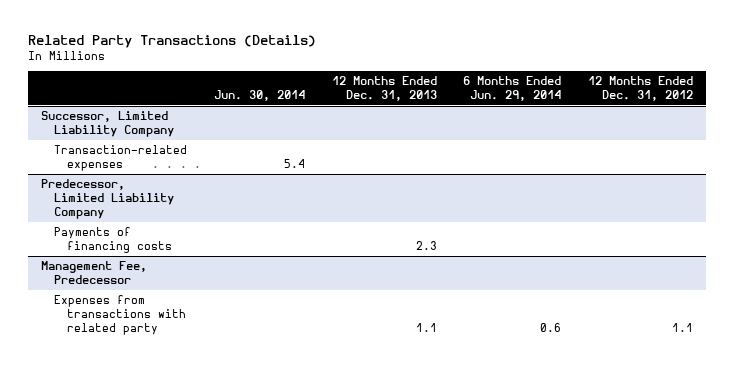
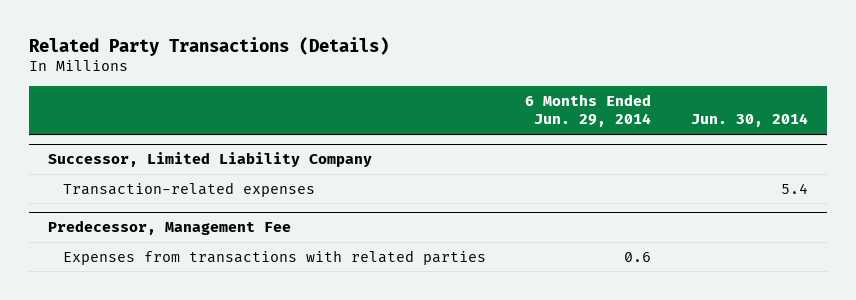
[331,76,437,102] 12 Months Ended Dec. 31, 2013 -> none
[587,76,693,102] 12 Months Ended Dec. 31, 2012 -> none
[41,179,175,219] Predecessor, Limited Liability Company -> none
[54,227,173,254] Payments of financing costs -> none
[41,261,148,285] Management Fee, Predecessor -> [48,220,292,236] Predecessor, Management Fee
[54,295,187,335] Expenses from transactions with related party -> [62,249,486,265] Expenses from transactions with related parties

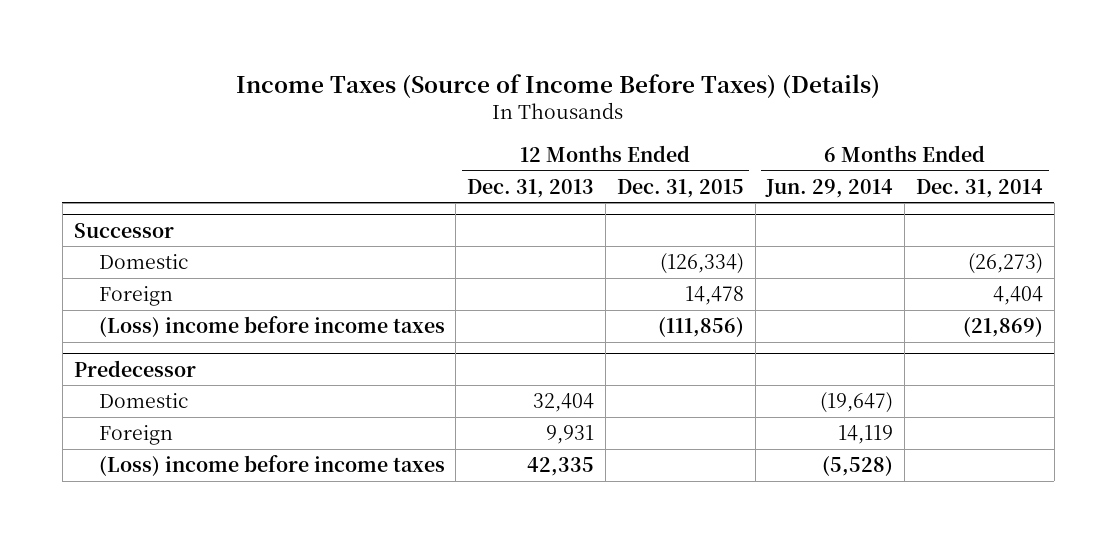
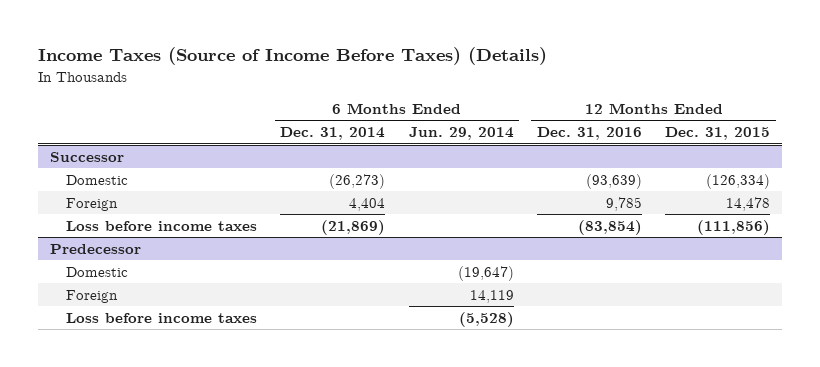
[467,178,595,198] Dec. 31, 2013 -> none
none -> [536,127,642,141] Dec. 31, 2016
[98,315,445,337] (Loss) income before income taxes -> [66,220,258,231] Loss before income taxes
[98,454,445,476] (Loss) income before income taxes -> [66,312,258,323] Loss before income taxes

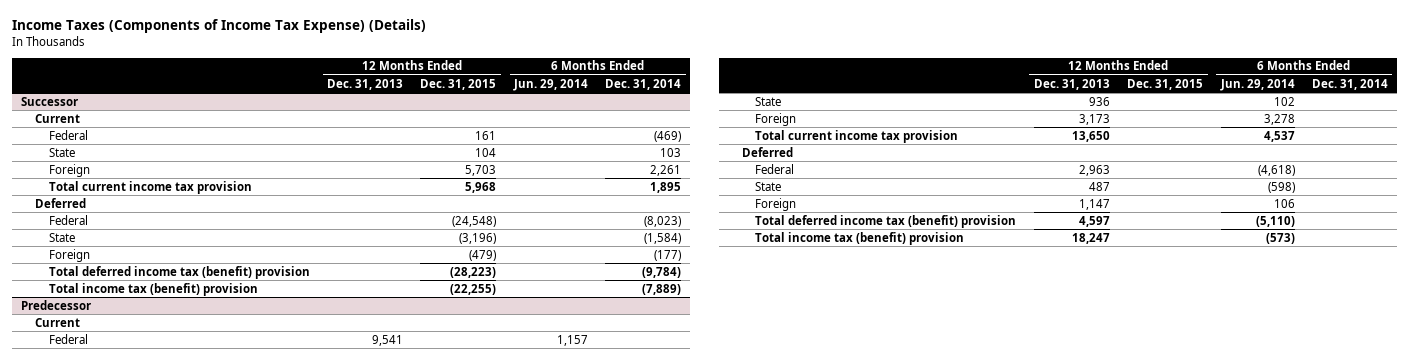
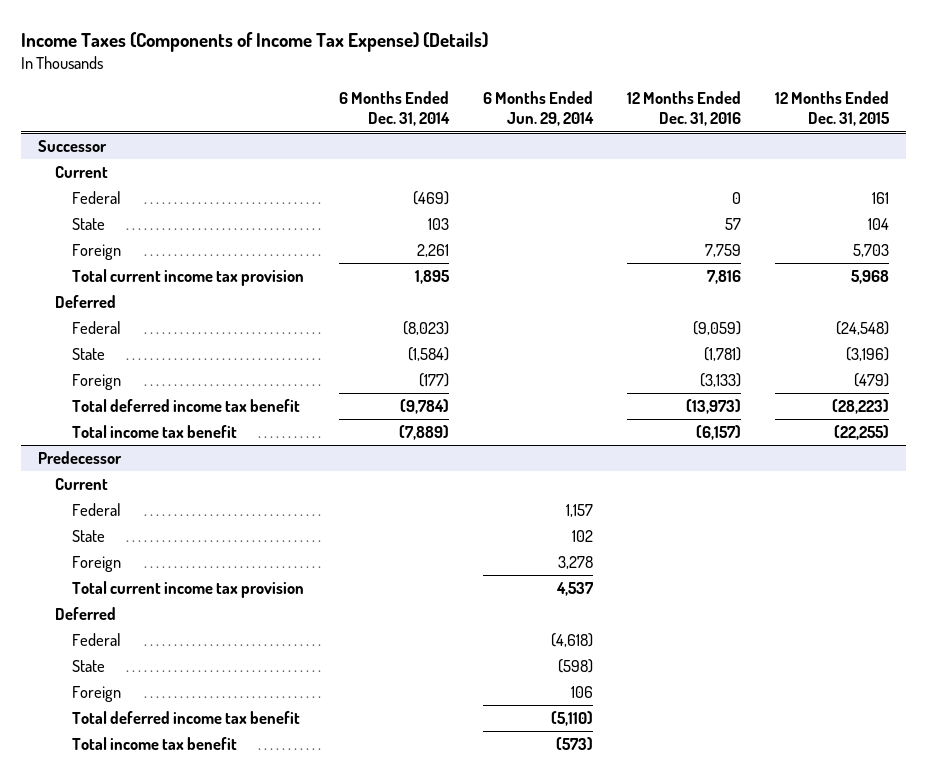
[327,78,404,90] Dec. 31, 2013 -> none
none -> [626,91,741,127] 12 Months Ended Dec. 31, 2016
[48,265,310,279] Total deferred income tax (benefit) provision -> [72,399,301,413] Total deferred income tax benefit
[48,282,258,296] Total income tax (benefit) provision -> [72,425,238,439] Total income tax benefit
[755,214,1017,228] Total deferred income tax (benefit) provision -> [72,711,301,725] Total deferred income tax benefit
[755,231,965,245] Total income tax (benefit) provision -> [72,737,238,751] Total income tax benefit

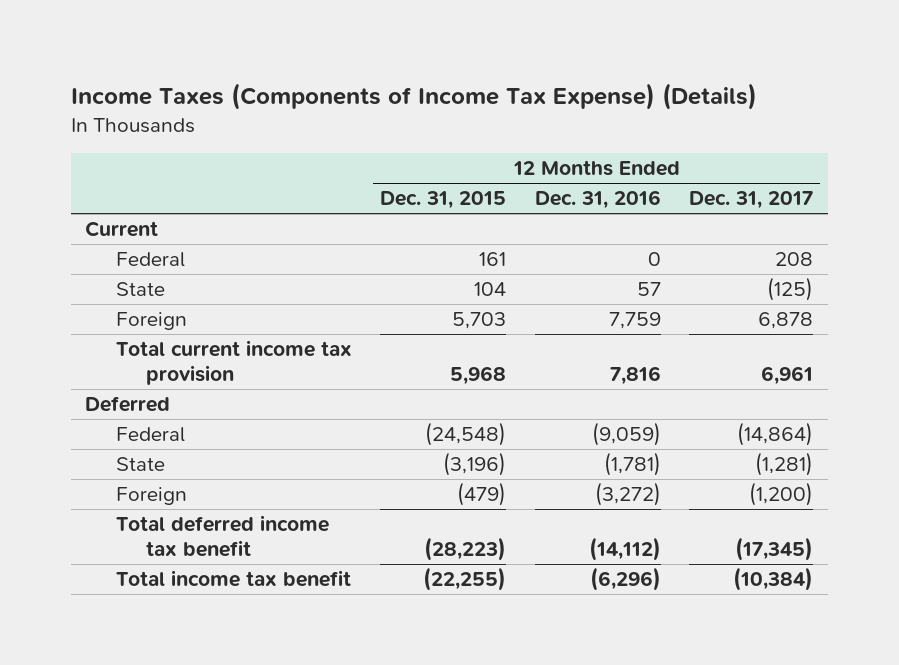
[338,91,450,127] 6 Months Ended Dec. 31, 2014 -> none
[482,91,594,127] 6 Months Ended Jun. 29, 2014 -> none
none -> [689,191,814,210] Dec. 31, 2017
[38,140,108,153] Successor -> none
[38,451,123,465] Predecessor -> none
[55,478,109,491] Current -> none
[72,503,122,517] Federal -> none
[72,530,106,543] State -> none
[72,556,122,573] Foreign -> none
[72,581,305,599] Total current income tax provision -> none
[55,607,117,621] Deferred -> none
[72,633,122,647] Federal -> none
[72,660,106,673] State -> none
[72,686,122,703] Foreign -> none
[72,711,301,725] Total deferred income tax benefit -> none
[72,737,238,751] Total income tax benefit -> none
[699,373,741,388] (3,133) -> [594,482,661,507] (3,272)
[685,399,741,415] (13,973) -> [588,537,661,562] (14,112)
[695,425,741,441] (6,157) -> [589,567,661,592] (6,296)

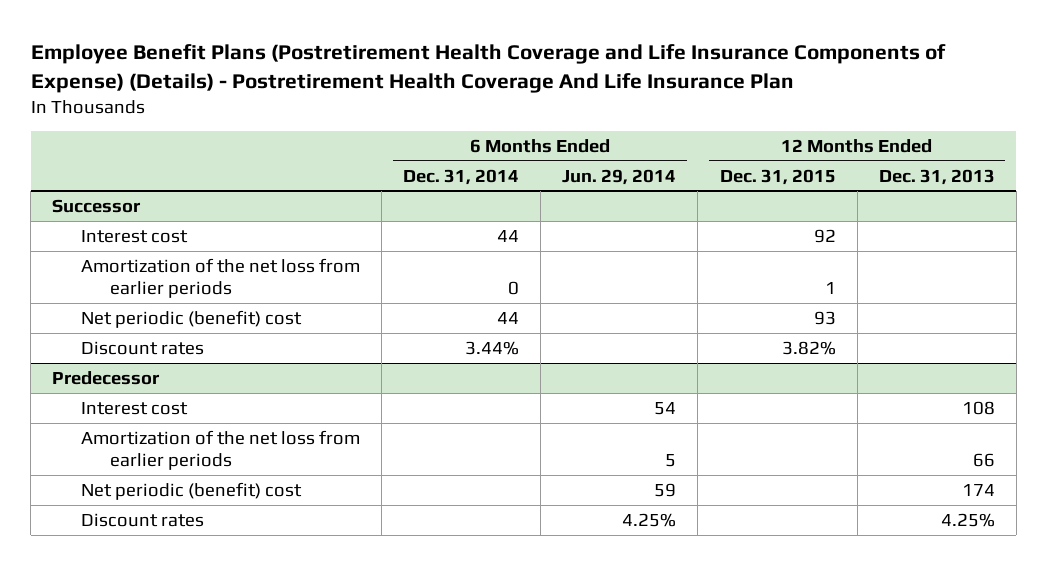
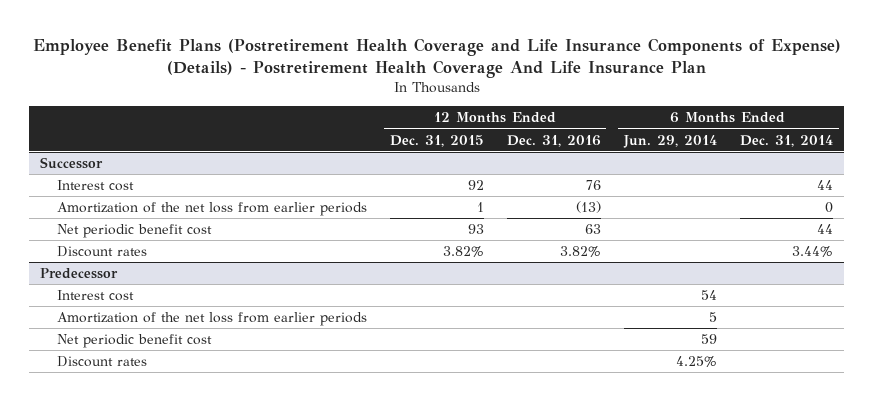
[878,168,995,185] Dec. 31, 2013 -> none
none -> [506,134,601,147] Dec. 31, 2016
[81,309,303,328] Net periodic (benefit) cost -> [56,224,212,239] Net periodic benefit cost
[81,481,303,500] Net periodic (benefit) cost -> [56,334,212,349] Net periodic benefit cost

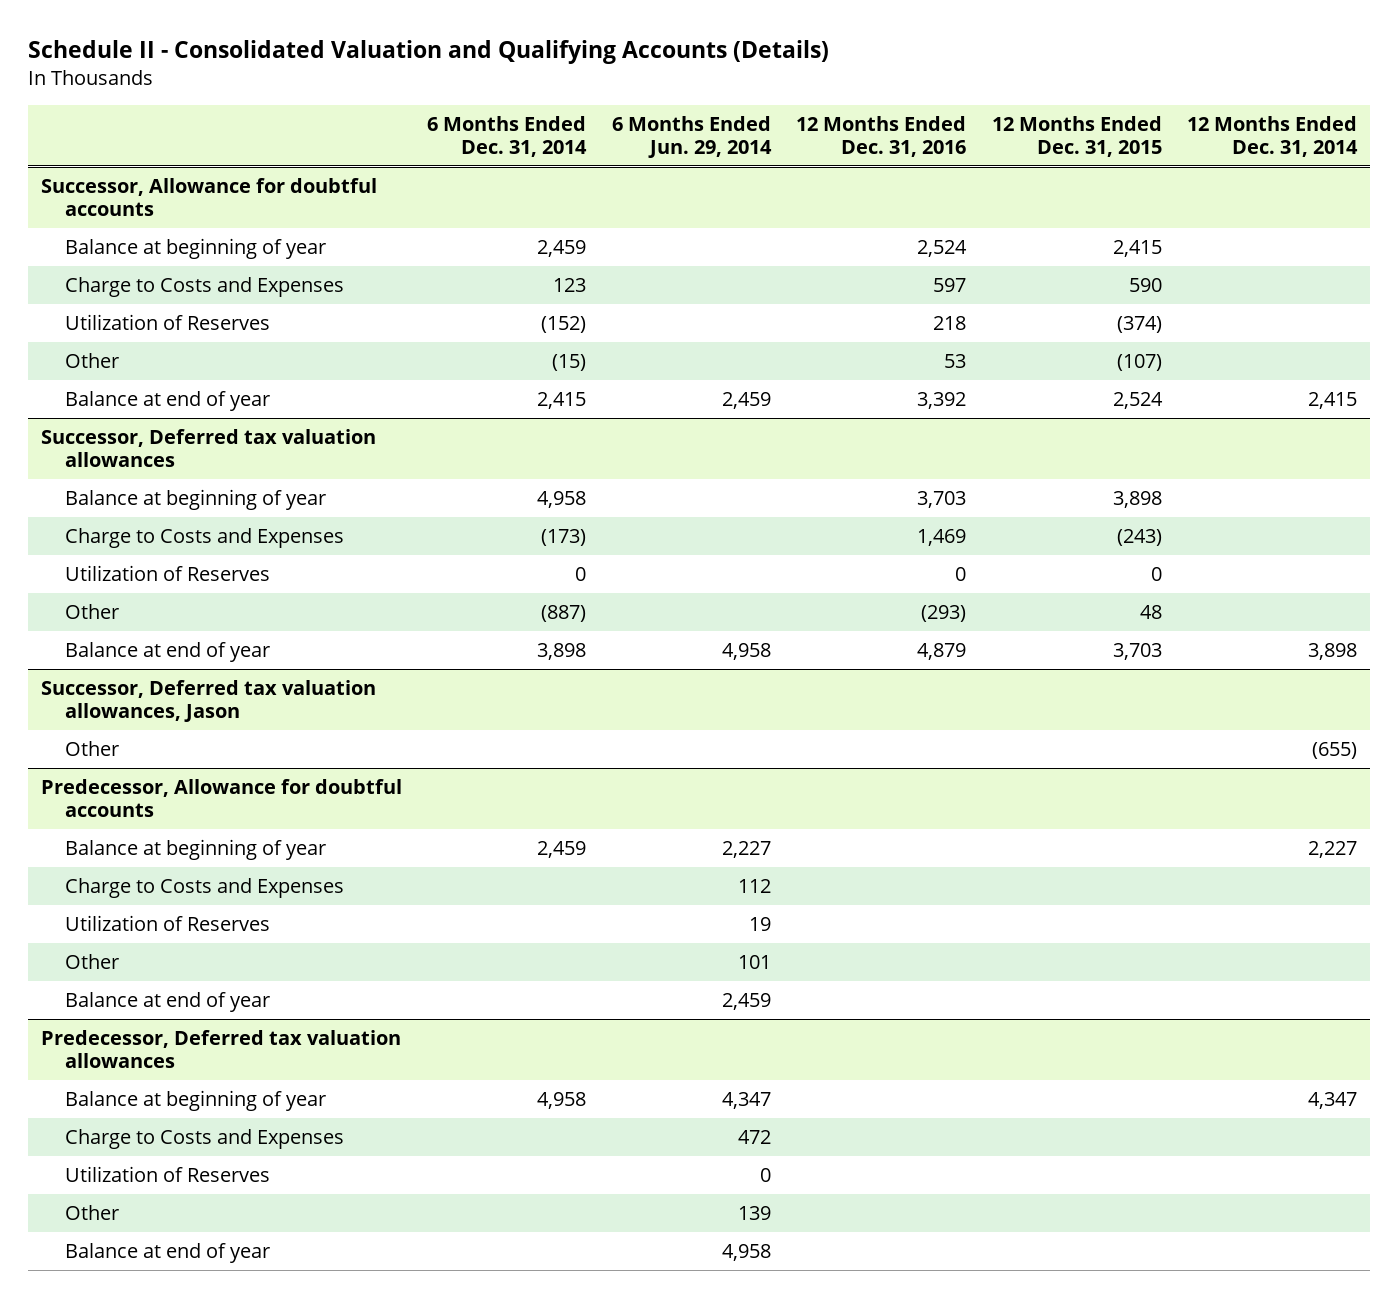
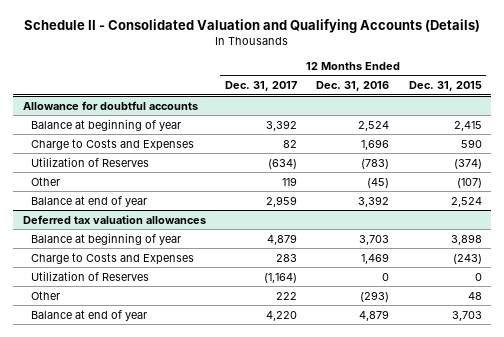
[427,115,588,157] 6 Months Ended Dec. 31, 2014 -> none
[611,115,772,158] 6 Months Ended Jun. 29, 2014 -> none
[1186,115,1358,157] 12 Months Ended Dec. 31, 2014 -> none
none -> [224,81,297,92] Dec. 31, 2017
[40,177,377,216] Successor, Allowance for doubtful accounts -> [22,100,198,110] Allowance for doubtful accounts
[933,277,967,292] 597 -> [361,138,390,150] 1,696
[933,315,967,330] 218 -> [361,158,390,169] (783)
[944,353,967,368] 53 -> [367,177,390,188] (45)
[40,428,376,467] Successor, Deferred tax valuation allowances -> [22,214,206,224] Deferred tax valuation allowances
[40,679,376,722] Successor, Deferred tax valuation allowances, Jason -> none
[65,740,120,756] Other -> none
[40,778,402,817] Predecessor, Allowance for doubtful accounts -> none
[65,838,327,860] Balance at beginning of year -> none
[65,877,345,898] Charge to Costs and Expenses -> none
[65,914,271,931] Utilization of Reserves -> none
[65,953,120,969] Other -> none
[65,991,271,1012] Balance at end of year -> none
[40,1029,401,1068] Predecessor, Deferred tax valuation allowances -> none
[65,1089,327,1111] Balance at beginning of year -> none
[65,1128,345,1149] Charge to Costs and Expenses -> none
[65,1165,271,1182] Utilization of Reserves -> none
[65,1204,120,1220] Other -> none
[65,1242,271,1263] Balance at end of year -> none

